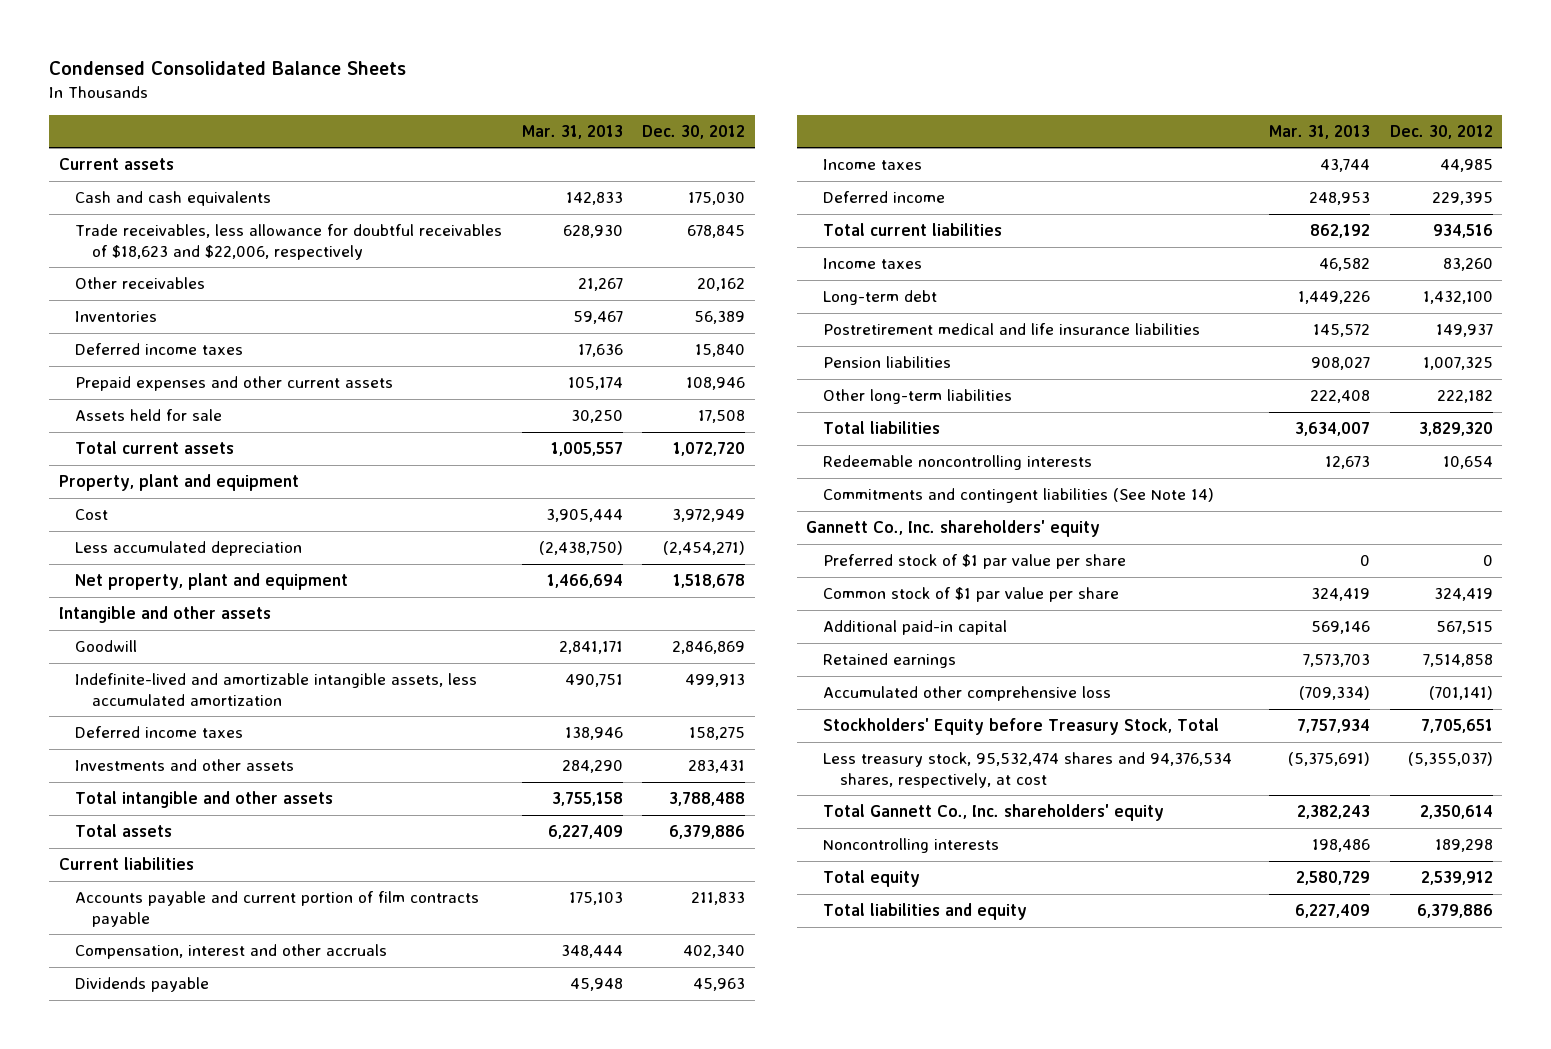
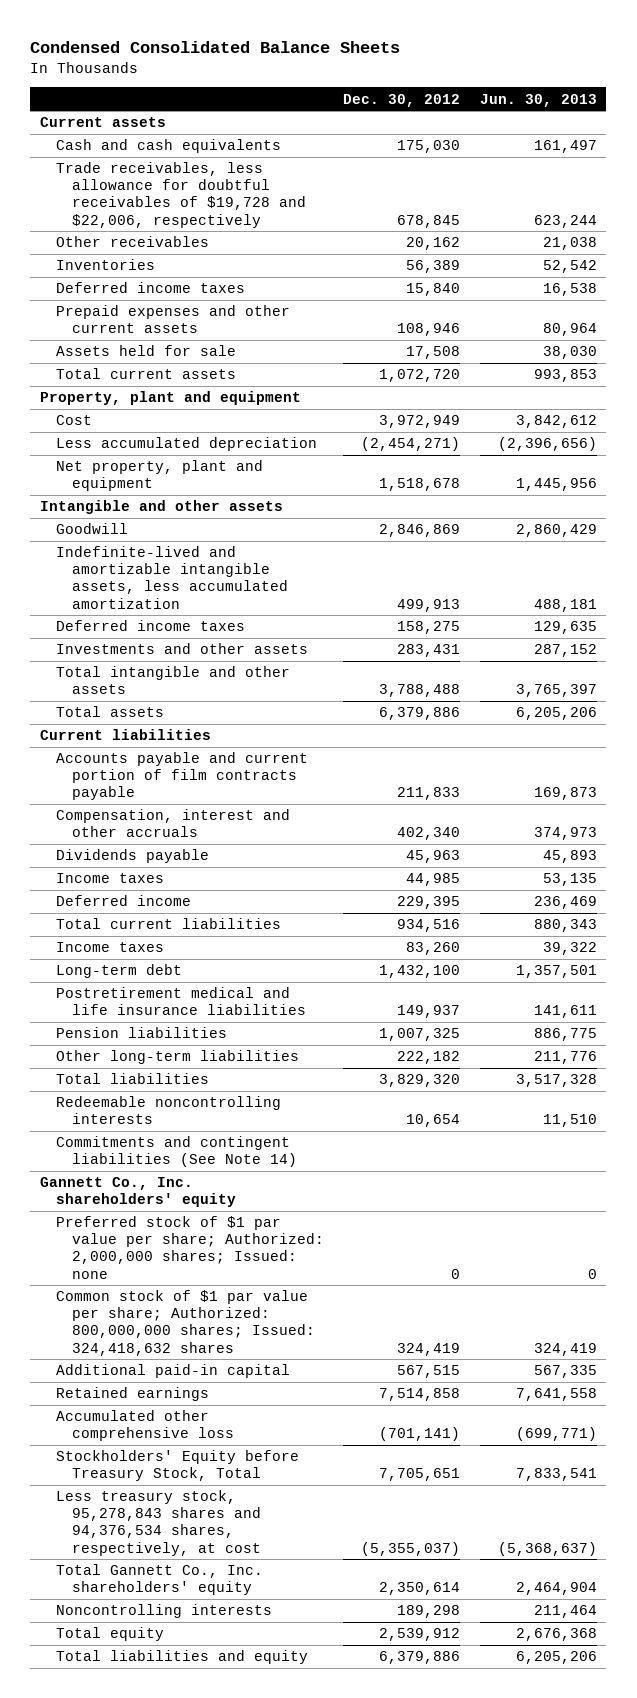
[521,124,623,139] Mar. 31, 2013 -> none
none -> [479,93,597,107] Jun. 30, 2013
[75,224,503,260] Trade receivables, less allowance for doubtful receivables of $18,623 and $22,006, respectively -> [56,162,307,228] Trade receivables, less allowance for doubtful receivables of $19,728 and $22,006, respectively
[822,554,1126,570] Preferred stock of $1 par value per share -> [56,1216,325,1279] Preferred stock of $1 par value per share; Authorized: 2,000,000 shares; Issued: none
[822,587,1119,603] Common stock of $1 par value per share -> [56,1290,316,1356] Common stock of $1 par value per share; Authorized: 800,000,000 shares; Issued: 324,418,632 shares
[822,752,1232,788] Less treasury stock, 95,532,474 shares and 94,376,534 shares, respectively, at cost -> [56,1490,262,1556] Less treasury stock, 95,278,843 shares and 94,376,534 shares, respectively, at cost

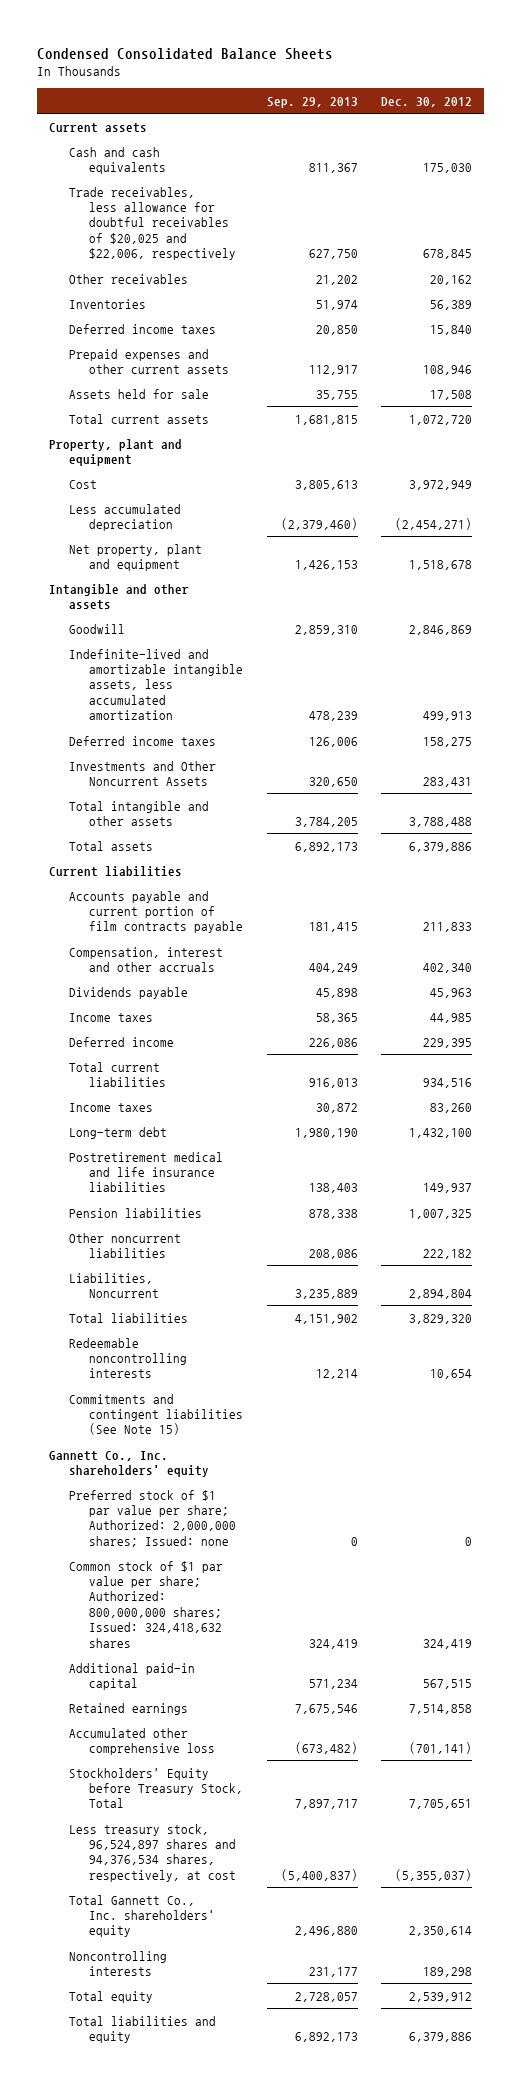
[479,93,597,107] Jun. 30, 2013 -> none
none -> [266,97,358,109] Sep. 29, 2013
[56,162,307,228] Trade receivables, less allowance for doubtful receivables of $19,728 and $22,006, respectively -> [69,186,237,261] Trade receivables, less allowance for doubtful receivables of $20,025 and $22,006, respectively
[56,643,309,655] Investments and other assets -> [69,760,217,787] Investments and Other Noncurrent Assets
[56,1050,300,1065] Other long-term liabilities -> [69,1232,182,1259] Other noncurrent liabilities
none -> [69,1272,160,1299] Liabilities, Noncurrent
[56,1136,298,1168] Commitments and contingent liabilities (See Note 14) -> [69,1393,244,1436] Commitments and contingent liabilities (See Note 15)
[56,1490,262,1556] Less treasury stock, 95,278,843 shares and 94,376,534 shares, respectively, at cost -> [69,1823,237,1882] Less treasury stock, 96,524,897 shares and 94,376,534 shares, respectively, at cost

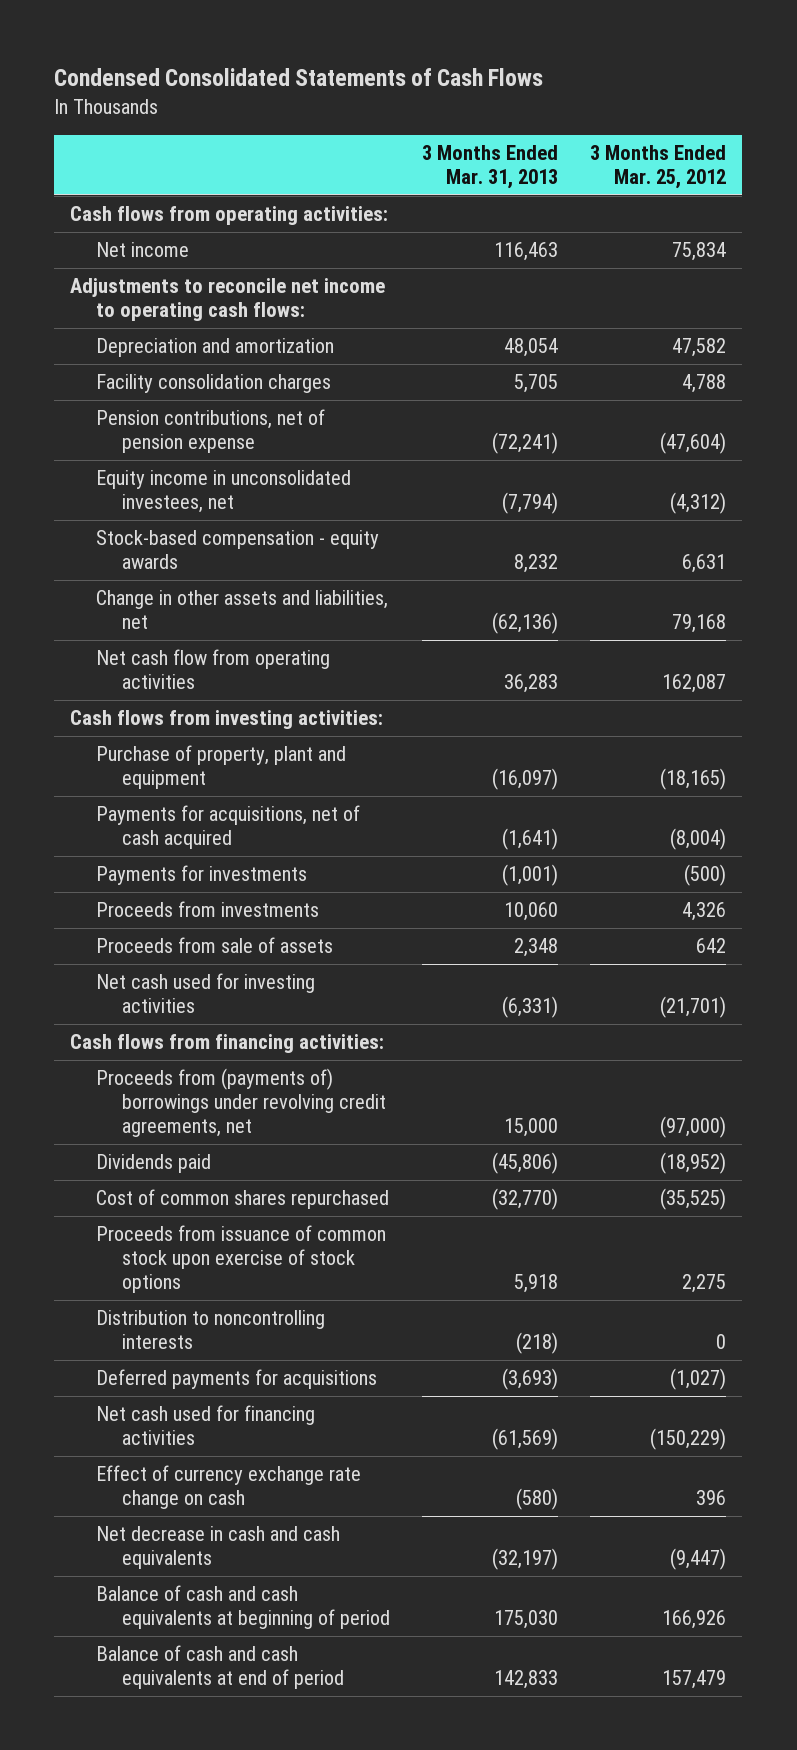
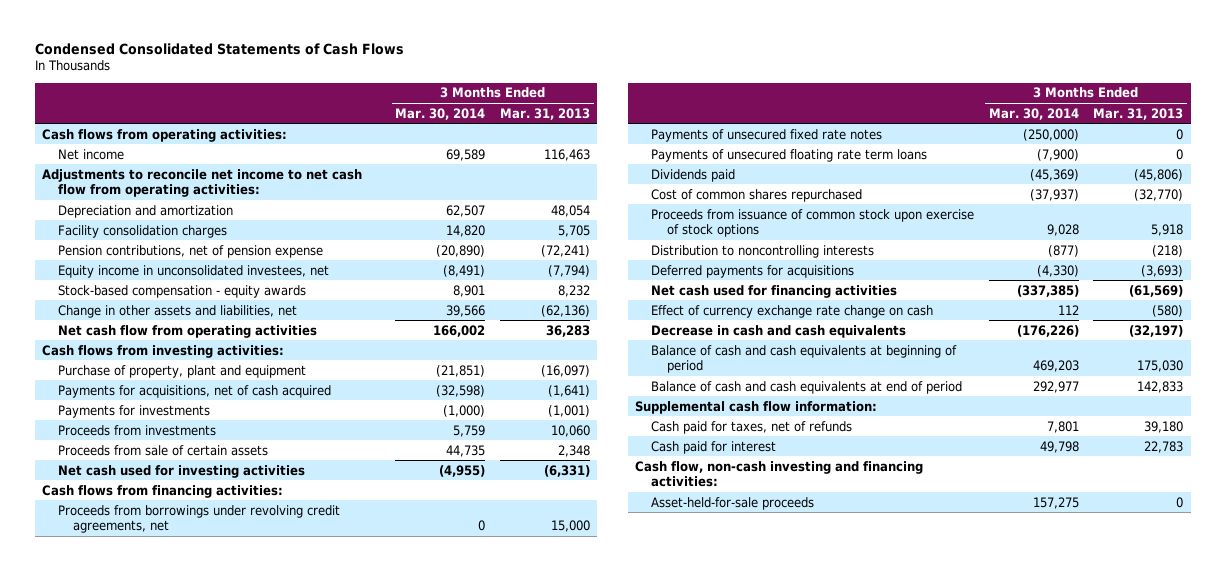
[590,144,727,190] 3 Months Ended Mar. 25, 2012 -> none
none -> [395,107,486,120] Mar. 30, 2014
[70,278,386,322] Adjustments to reconcile net income to operating cash flows: -> [41,168,362,198] Adjustments to reconcile net income to net cash flow from operating activities:
[96,937,334,954] Proceeds from sale of assets -> [57,444,268,456] Proceeds from sale of certain assets
[96,1068,387,1138] Proceeds from (payments of) borrowings under revolving credit agreements, net -> [57,504,340,534] Proceeds from borrowings under revolving credit agreements, net
none -> [651,128,883,142] Payments of unsecured fixed rate notes
none -> [651,148,928,162] Payments of unsecured floating rate term loans
[96,1526,341,1570] Net decrease in cash and cash equivalents -> [651,324,907,338] Decrease in cash and cash equivalents
none -> [635,400,878,414] Supplemental cash flow information:
none -> [651,420,853,434] Cash paid for taxes, net of refunds
none -> [651,440,777,454] Cash paid for interest
none -> [635,460,924,488] Cash flow, non-cash investing and financing activities:
none -> [651,496,815,510] Asset-held-for-sale proceeds

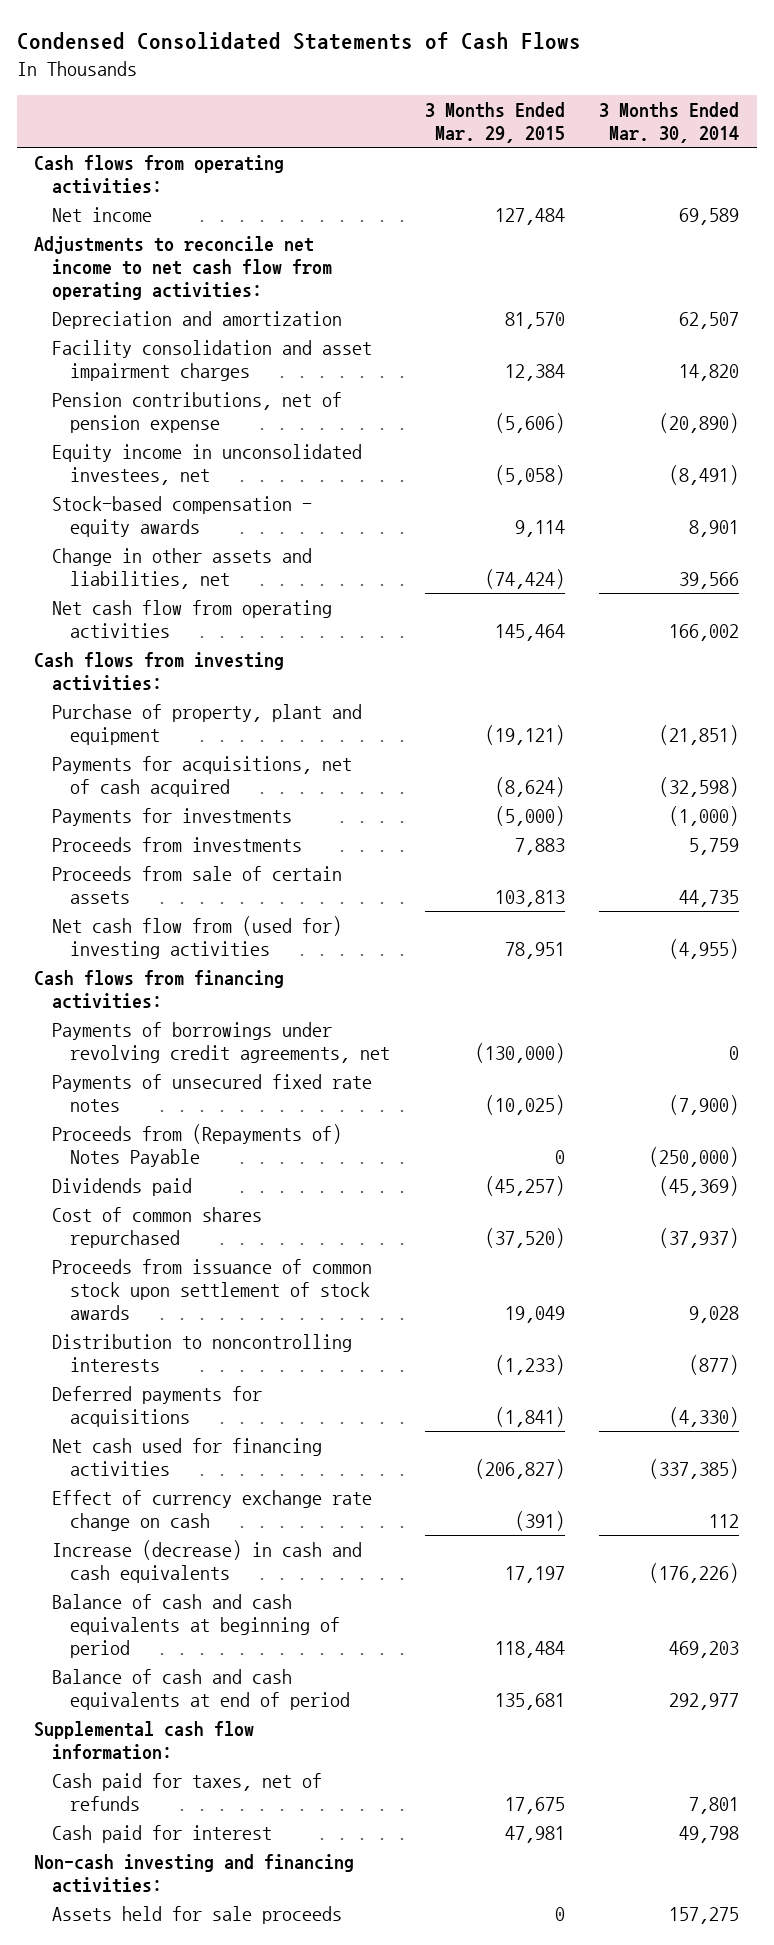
[499,107,590,120] Mar. 31, 2013 -> none
none -> [424,101,565,144] 3 Months Ended Mar. 29, 2015
[57,224,227,238] Facility consolidation charges -> [52,339,373,382] Facility consolidation and asset impairment charges
[57,464,305,478] Net cash used for investing activities -> [52,915,343,960] Net cash flow from (used for) investing activities
[651,148,928,162] Payments of unsecured floating rate term loans -> none
[57,504,340,534] Proceeds from borrowings under revolving credit agreements, net -> [52,1021,390,1064] Payments of borrowings under revolving credit agreements, net
[1022,128,1079,141] (250,000) -> [669,1095,740,1116] (7,900)
none -> [52,1123,343,1168] Proceeds from (Repayments of) Notes Payable
[651,208,975,238] Proceeds from issuance of common stock upon exercise of stock options -> [52,1258,373,1321] Proceeds from issuance of common stock upon settlement of stock awards
[651,324,907,338] Decrease in cash and cash equivalents -> [52,1539,363,1584] Increase (decrease) in cash and cash equivalents
[635,460,924,488] Cash flow, non-cash investing and financing activities: -> [34,1853,355,1894] Non-cash investing and financing activities:
[651,496,815,510] Asset-held-for-sale proceeds -> [52,1905,343,1924] Assets held for sale proceeds

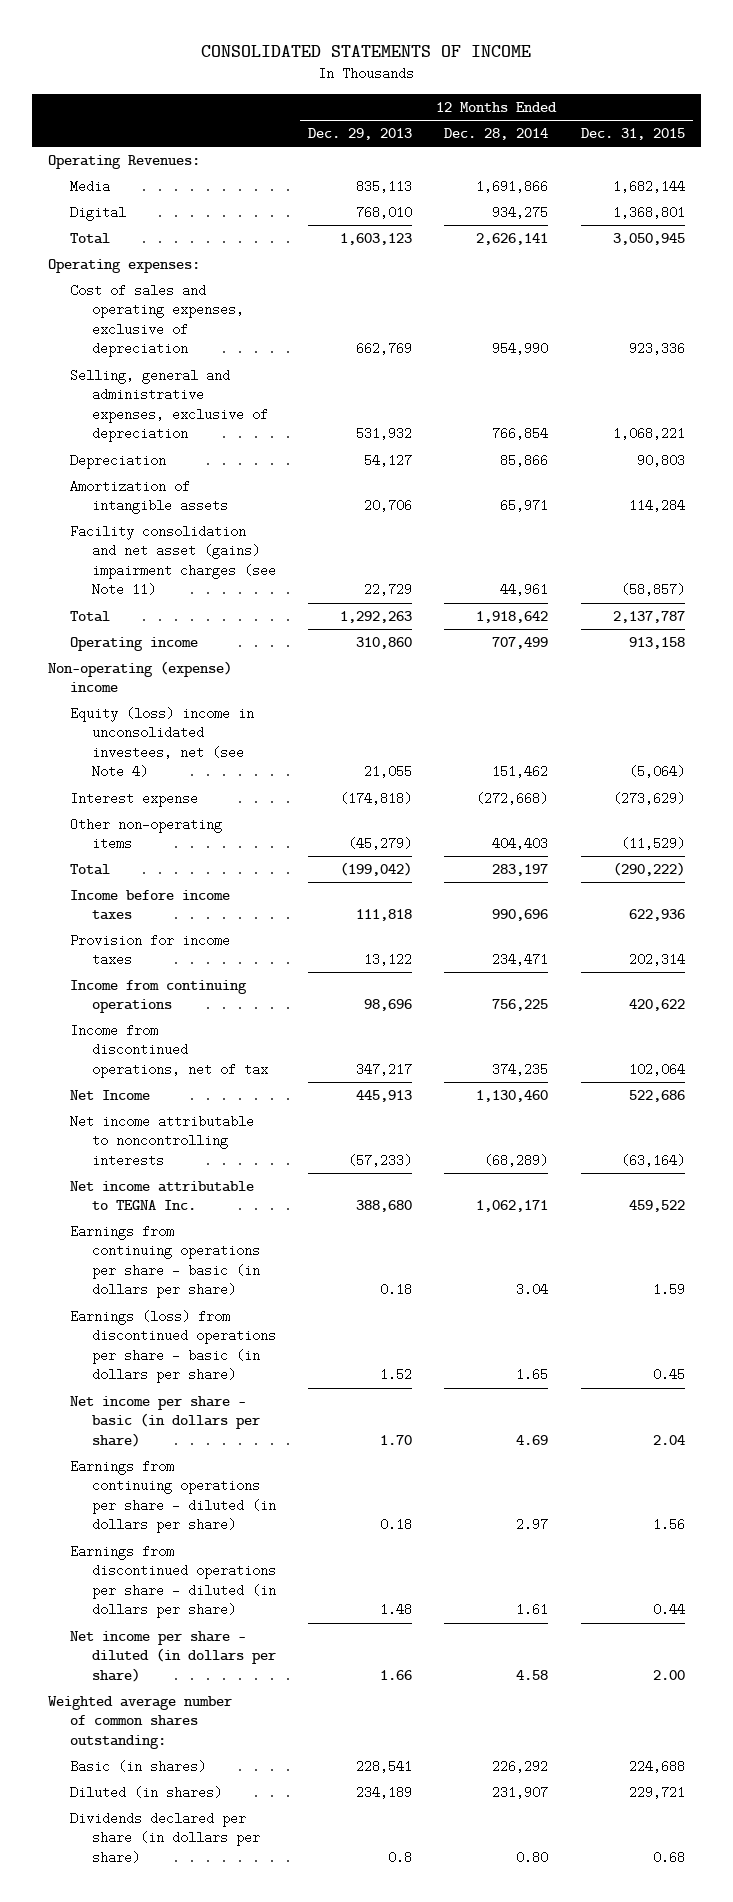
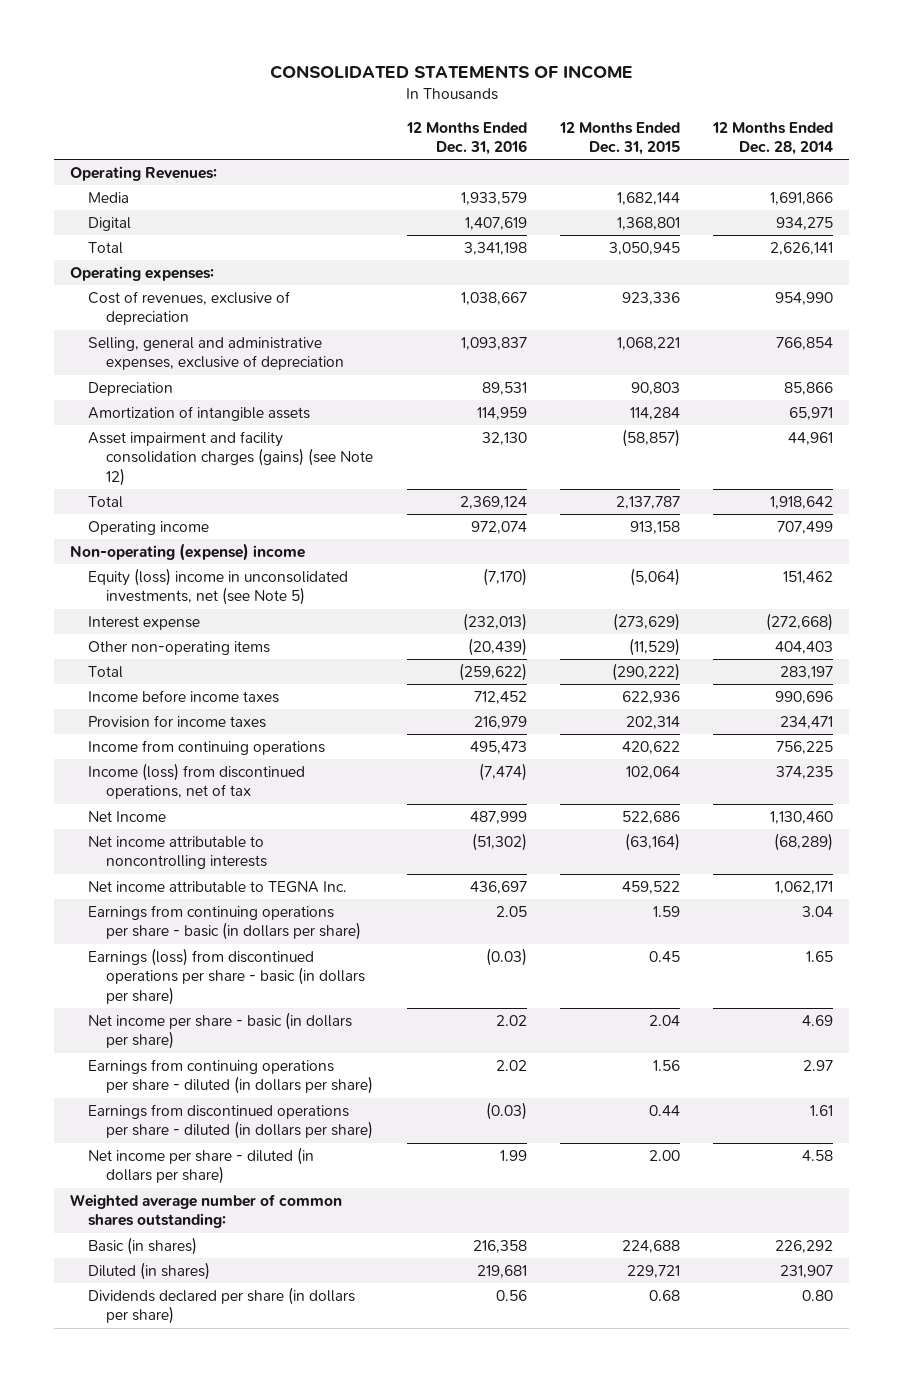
[308,128,413,141] Dec. 29, 2013 -> none
none -> [405,121,527,156] 12 Months Ended Dec. 31, 2016
[69,283,244,358] Cost of sales and operating expenses, exclusive of depreciation -> [88,290,291,326] Cost of revenues, exclusive of depreciation
[69,524,276,597] Facility consolidation and net asset (gains) impairment charges (see Note 11) -> [88,430,374,486] Asset impairment and facility consolidation charges (gains) (see Note 12)
[69,706,254,779] Equity (loss) income in unconsolidated investees, net (see Note 4) -> [88,567,349,606] Equity (loss) income in unconsolidated investments, net (see Note 5)
[69,1023,268,1078] Income from discontinued operations, net of tax -> [88,762,306,800] Income (loss) from discontinued operations, net of tax

